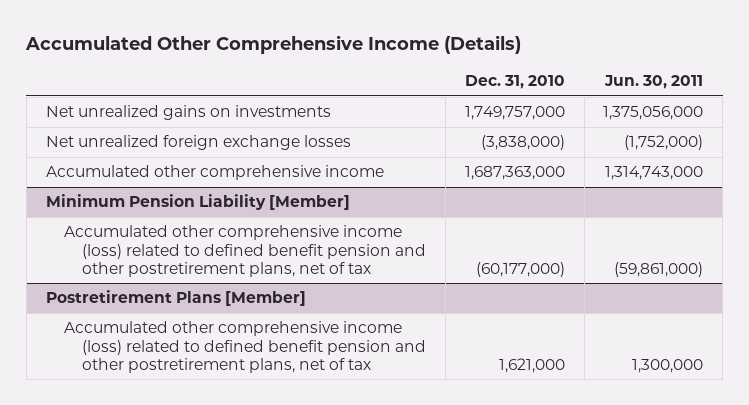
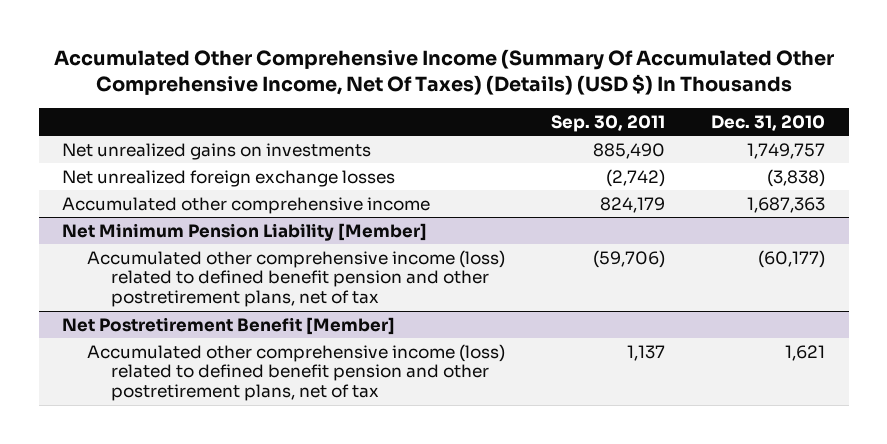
[25,35,522,55] Accumulated Other Comprehensive Income (Details) -> [53,48,834,95] Accumulated Other Comprehensive Income (Summary Of Accumulated Other Comprehensive Income, Net Of Taxes) (Details) (USD $) In Thousands
[604,75,704,90] Jun. 30, 2011 -> none
none -> [550,114,665,132] Sep. 30, 2011
[45,290,306,307] Postretirement Plans [Member] -> none
[464,106,565,121] 1,749,757,000 -> [747,142,826,159] 1,749,757
[480,135,565,151] (3,838,000) -> [767,168,826,187] (3,838)
[464,166,565,181] 1,687,363,000 -> [747,196,826,213] 1,687,363
[45,194,350,211] Minimum Pension Liability [Member] -> [61,222,427,241] Net Minimum Pension Liability [Member]
[475,261,565,277] (60,177,000) -> [758,249,826,268] (60,177)
none -> [61,316,395,335] Net Postretirement Benefit [Member]
[498,357,565,373] 1,621,000 -> [785,344,826,361] 1,621

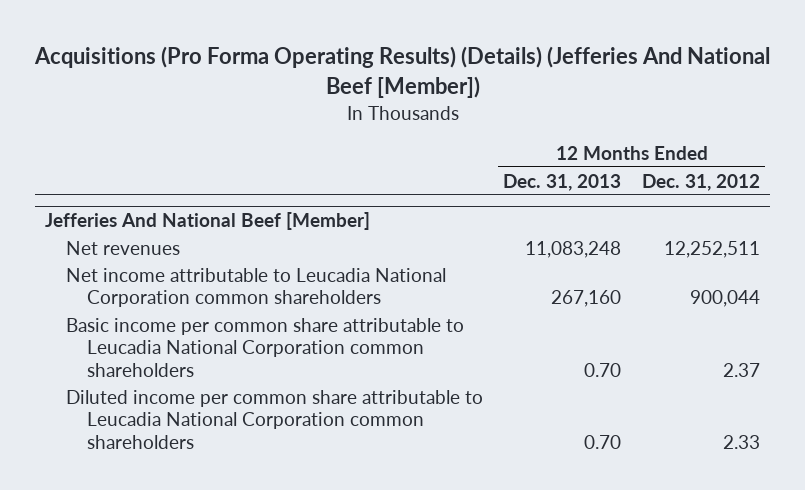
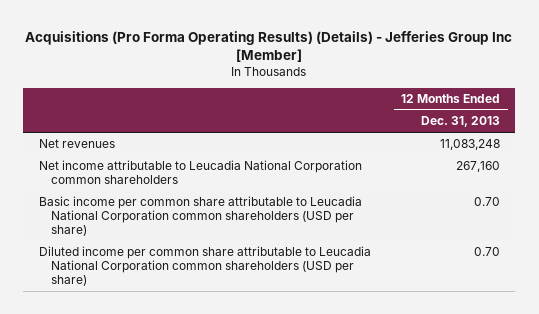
[33,46,770,99] Acquisitions (Pro Forma Operating Results) (Details) (Jefferies And National Beef [Member]) -> [25,30,513,62] Acquisitions (Pro Forma Operating Results) (Details) - Jefferies Group Inc [Member]
[642,173,761,191] Dec. 31, 2012 -> none
[44,211,370,230] Jefferies And National Beef [Member] -> none
[65,317,464,377] Basic income per common share attributable to Leucadia National Corporation common shareholders -> [38,196,362,237] Basic income per common share attributable to Leucadia National Corporation common shareholders (USD per share)
[65,389,483,449] Diluted income per common share attributable to Leucadia National Corporation common shareholders -> [38,246,371,287] Diluted income per common share attributable to Leucadia National Corporation common shareholders (USD per share)

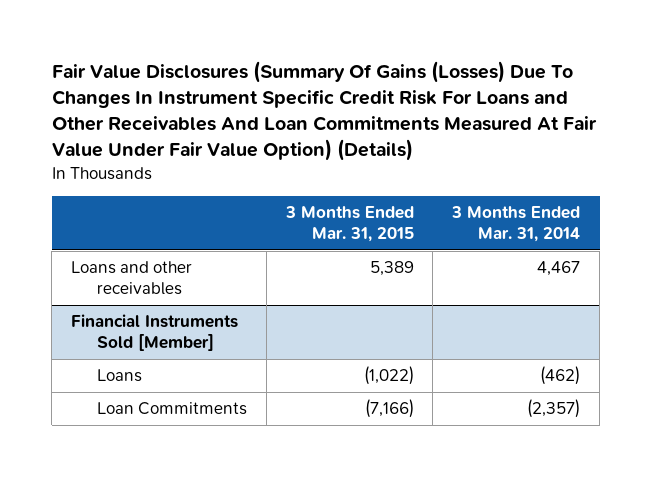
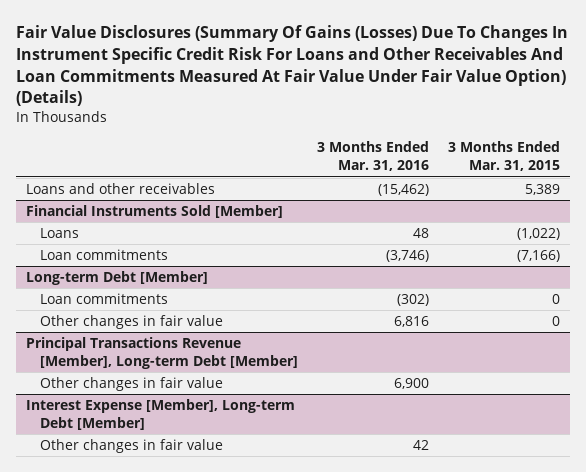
[451,206,581,242] 3 Months Ended Mar. 31, 2014 -> none
none -> [316,141,429,172] 3 Months Ended Mar. 31, 2016
[96,402,247,416] Loan Commitments -> [39,249,168,261] Loan commitments
none -> [25,271,208,286] Long-term Debt [Member]
none -> [39,293,168,305] Loan commitments
none -> [39,315,223,330] Other changes in fair value
none -> [25,337,298,369] Principal Transactions Revenue [Member], Long-term Debt [Member]
none -> [39,377,223,392] Other changes in fair value
none -> [25,399,295,430] Interest Expense [Member], Long-term Debt [Member]
none -> [39,439,223,454] Other changes in fair value

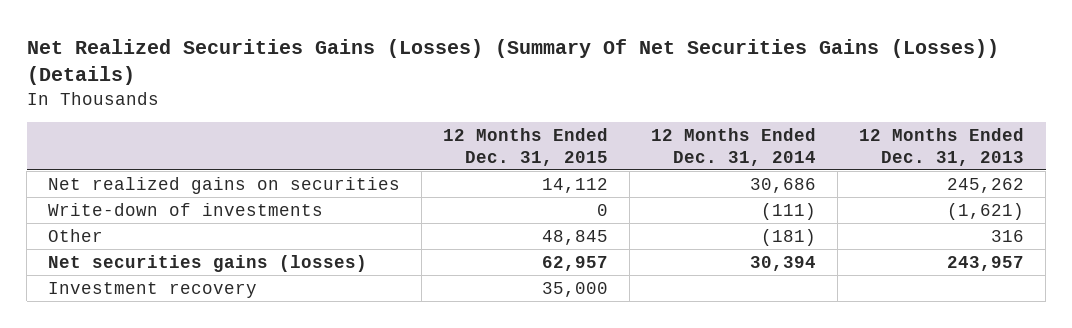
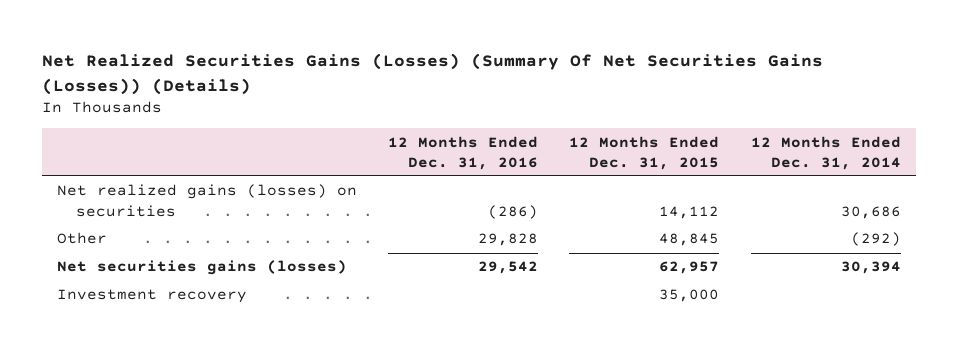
[859,127,1025,166] 12 Months Ended Dec. 31, 2013 -> none
none -> [388,135,539,170] 12 Months Ended Dec. 31, 2016
[48,202,324,216] Write-down of investments -> none
[48,176,401,194] Net realized gains on securities -> [57,184,358,217] Net realized gains (losses) on securities
[761,228,817,246] (181) -> [850,232,901,247] (292)

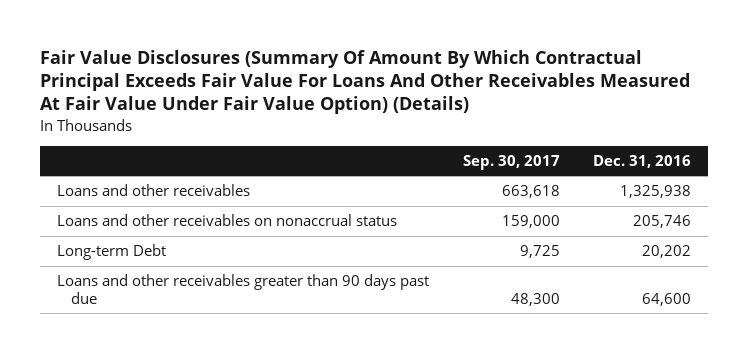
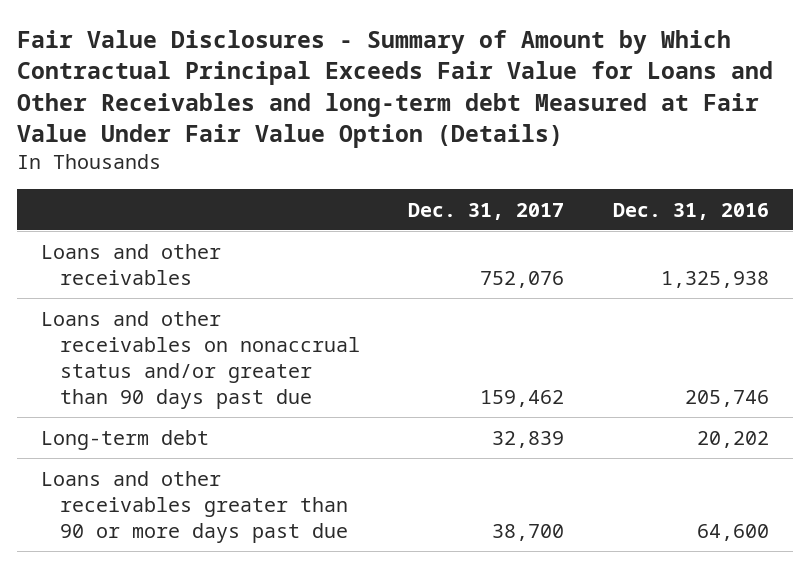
[40,49,691,115] Fair Value Disclosures (Summary Of Amount By Which Contractual Principal Exceeds Fair Value For Loans And Other Receivables Measured At Fair Value Under Fair Value Option) (Details) -> [17,30,774,148] Fair Value Disclosures - Summary of Amount by Which Contractual Principal Exceeds Fair Value for Loans and Other Receivables and long-term debt Measured at Fair Value Under Fair Value Option (Details)
[462,154,560,170] Sep. 30, 2017 -> none
none -> [408,202,565,220] Dec. 31, 2017
[57,214,398,227] Loans and other receivables on nonaccrual status -> [41,310,360,409] Loans and other receivables on nonaccrual status and/or greater than 90 days past due
[57,244,167,261] Long-term Debt -> [41,429,210,450] Long-term debt
[57,274,430,304] Loans and other receivables greater than 90 days past due -> [41,470,348,543] Loans and other receivables greater than 90 or more days past due

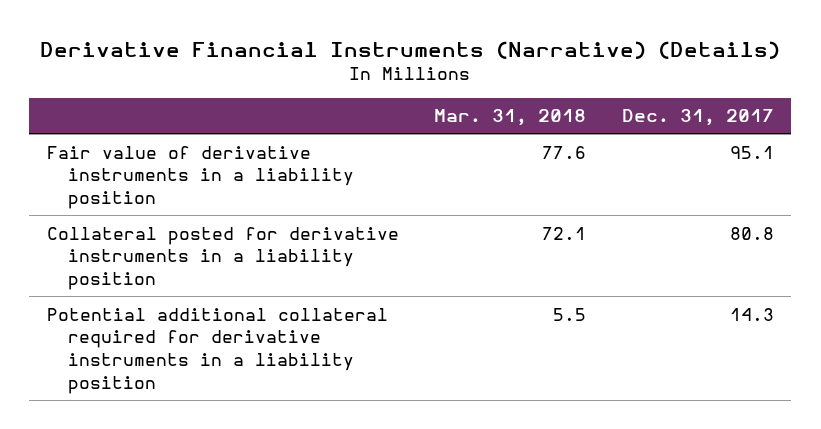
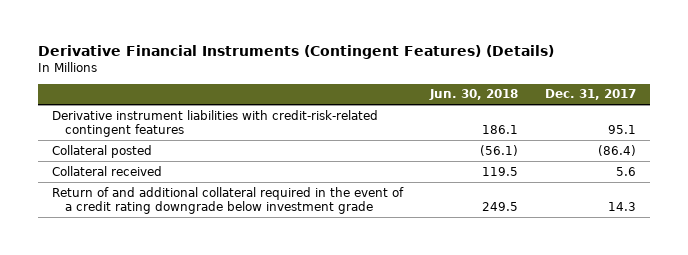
[40,40,781,59] Derivative Financial Instruments (Narrative) (Details) -> [38,45,555,60] Derivative Financial Instruments (Contingent Features) (Details)
[434,109,587,127] Mar. 31, 2018 -> none
none -> [428,89,518,101] Jun. 30, 2018
[47,145,354,210] Fair value of derivative instruments in a liability position -> [51,109,378,137] Derivative instrument liabilities with credit-risk-related contingent features
[47,226,400,291] Collateral posted for derivative instruments in a liability position -> [51,144,152,158] Collateral posted
[729,226,774,240] 80.8 -> [598,144,637,156] (86.4)
none -> [51,165,162,176] Collateral received
[47,307,389,394] Potential additional collateral required for derivative instruments in a liability position -> [51,186,404,214] Return of and additional collateral required in the event of a credit rating downgrade below investment grade

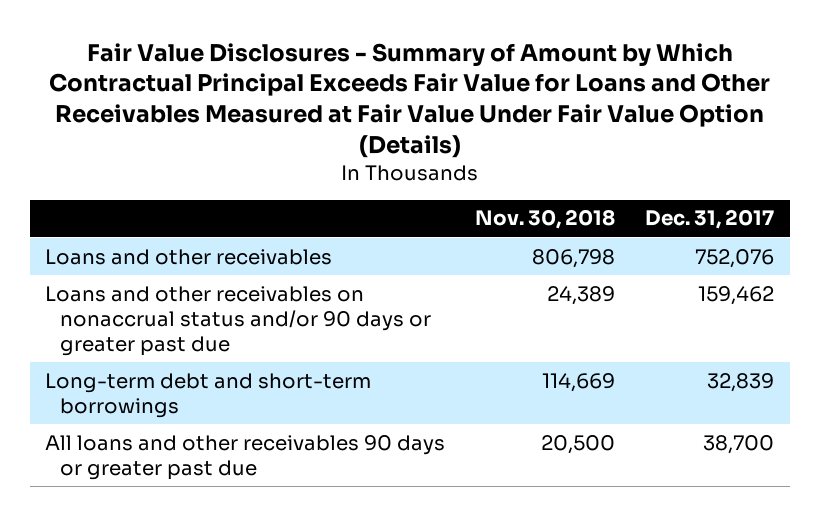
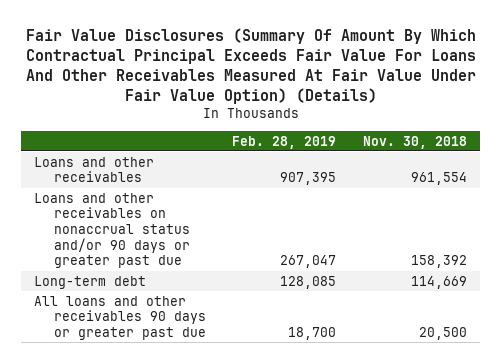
[48,42,770,159] Fair Value Disclosures - Summary of Amount by Which Contractual Principal Exceeds Fair Value for Loans and Other Receivables Measured at Fair Value Under Fair Value Option (Details) -> [25,28,476,104] Fair Value Disclosures (Summary Of Amount By Which Contractual Principal Exceeds Fair Value For Loans And Other Receivables Measured At Fair Value Under Fair Value Option) (Details)
[645,209,775,230] Dec. 31, 2017 -> none
none -> [232,135,337,149] Feb. 28, 2019
[532,248,616,268] 806,798 -> [410,172,467,186] 961,554
[547,285,616,305] 24,389 -> [410,255,467,269] 158,392
[44,372,371,418] Long-term debt and short-term borrowings -> [34,275,147,289] Long-term debt

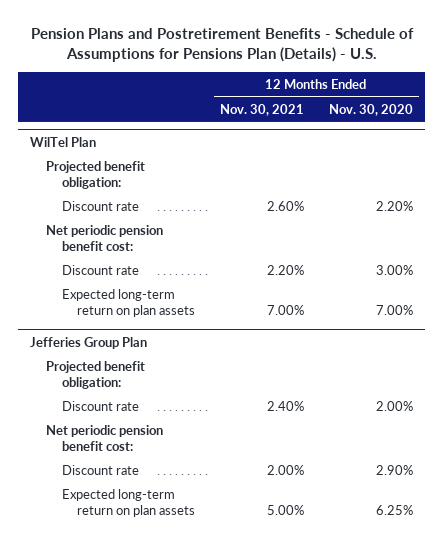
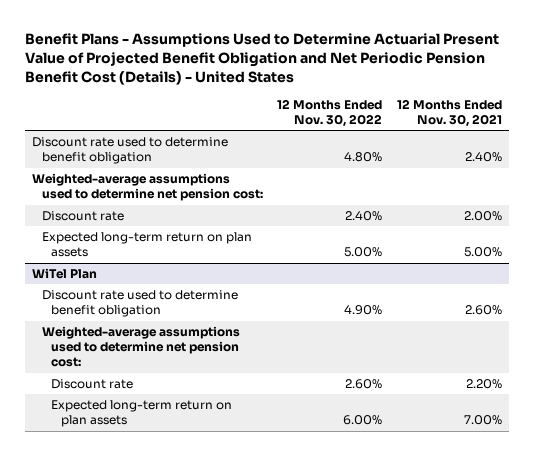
[30,27,414,63] Pension Plans and Postretirement Benefits - Schedule of Assumptions for Pensions Plan (Details) - U.S. -> [25,33,500,85] Benefit Plans - Assumptions Used to Determine Actuarial Present Value of Projected Benefit Obligation and Net Periodic Pension Benefit Cost (Details) - United States
[328,103,413,116] Nov. 30, 2020 -> none
none -> [277,98,383,127] 12 Months Ended Nov. 30, 2022
[30,136,97,147] WilTel Plan -> none
[46,161,146,189] Projected benefit obligation: -> none
[61,265,139,276] Discount rate -> none
[61,289,196,317] Expected long-term return on plan assets -> none
[30,336,148,349] Jefferies Group Plan -> none
[46,361,146,389] Projected benefit obligation: -> none
[61,401,139,412] Discount rate -> none
[46,425,164,451] Net periodic pension benefit cost: -> none
[61,201,139,212] Discount rate -> [32,137,229,165] Discount rate used to determine benefit obligation
[267,201,305,212] 2.60% -> [464,152,502,163] 2.40%
[46,225,164,251] Net periodic pension benefit cost: -> [32,173,263,202] Weighted-average assumptions used to determine net pension cost:
none -> [32,268,98,280] WiTel Plan
none -> [41,290,238,318] Discount rate used to determine benefit obligation
none -> [41,326,240,368] Weighted-average assumptions used to determine net pension cost:
none -> [51,379,134,390] Discount rate
none -> [51,400,233,428] Expected long-term return on plan assets

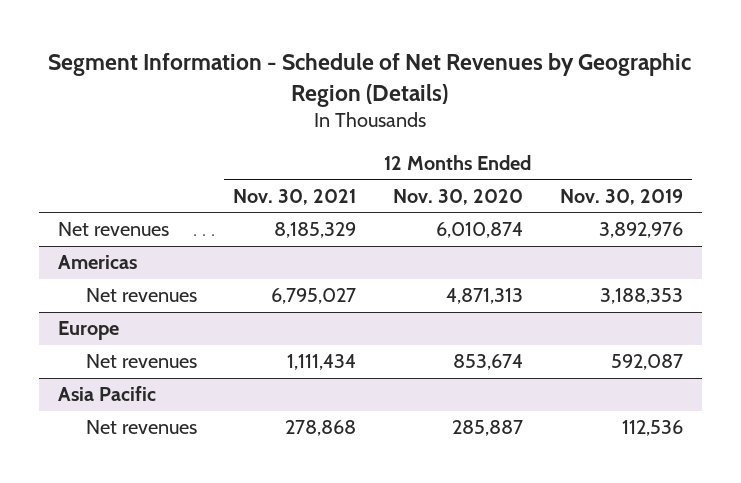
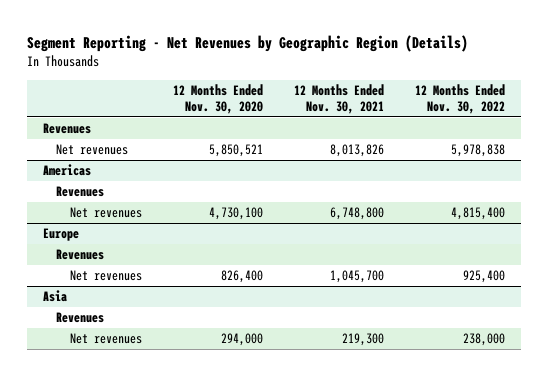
[48,52,692,107] Segment Information - Schedule of Net Revenues by Geographic Region (Details) -> [27,34,469,52] Segment Reporting - Net Revenues by Geographic Region (Details)
[560,189,684,206] Nov. 30, 2019 -> none
none -> [415,83,506,115] 12 Months Ended Nov. 30, 2022
none -> [42,123,91,135] Revenues
[274,222,357,239] 8,185,329 -> [330,144,385,158] 8,013,826
[436,222,524,239] 6,010,874 -> [209,144,264,158] 5,850,521
none -> [56,186,105,198] Revenues
[271,288,357,305] 6,795,027 -> [330,207,385,221] 6,748,800
[446,288,524,305] 4,871,313 -> [209,207,264,221] 4,730,100
none -> [56,249,105,261] Revenues
[287,354,357,371] 1,111,434 -> [330,270,385,284] 1,045,700
[453,354,524,371] 853,674 -> [221,270,264,284] 826,400
[57,386,156,402] Asia Pacific -> [42,290,67,303] Asia
none -> [56,312,105,324] Revenues
[285,420,357,437] 278,868 -> [342,333,385,347] 219,300
[452,420,524,437] 285,887 -> [221,333,264,347] 294,000

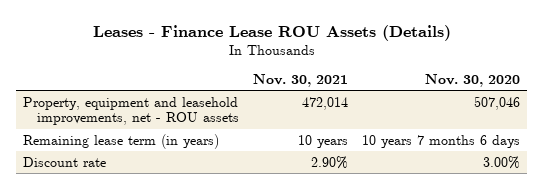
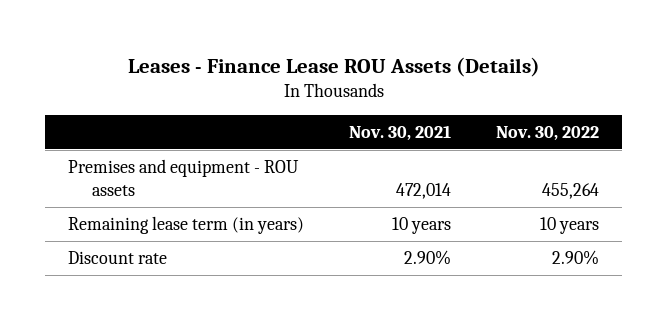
[425,73,521,87] Nov. 30, 2020 -> none
none -> [496,125,600,141] Nov. 30, 2022
[23,96,240,126] Property, equipment and leasehold improvements, net - ROU assets -> [67,159,299,196] Premises and equipment - ROU assets

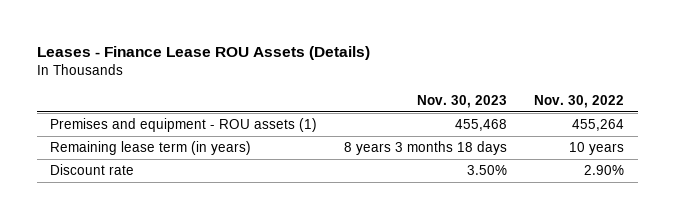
[349,124,452,141] Nov. 30, 2021 -> none
none -> [417,94,508,108] Nov. 30, 2023
[67,159,299,196] Premises and equipment - ROU assets -> [50,118,318,133] Premises and equipment - ROU assets (1)

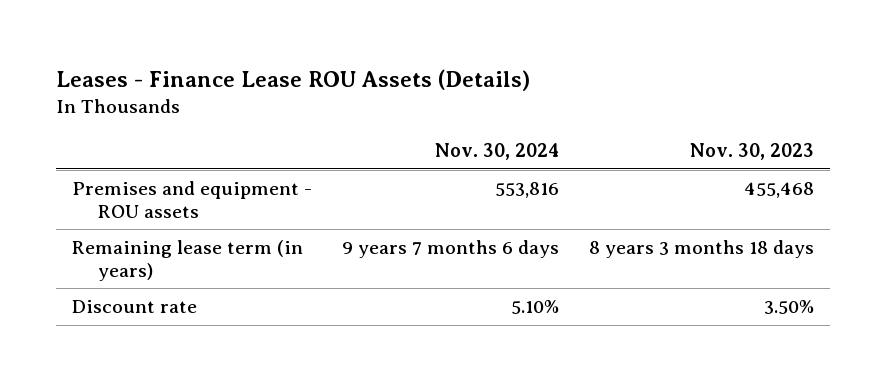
[534,94,625,108] Nov. 30, 2022 -> none
none -> [435,143,560,161] Nov. 30, 2024
[50,118,318,133] Premises and equipment - ROU assets (1) -> [71,180,312,218] Premises and equipment - ROU assets

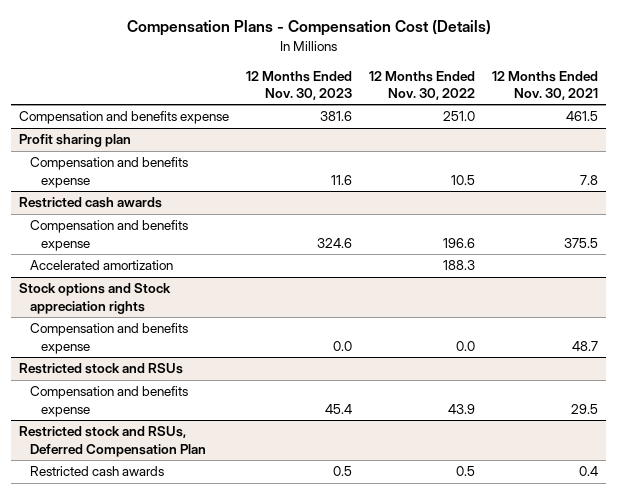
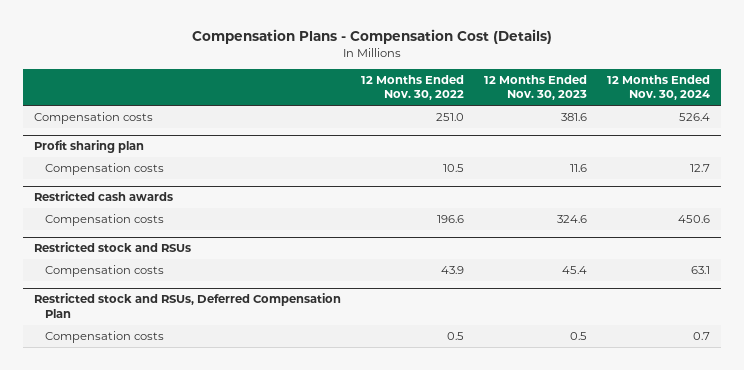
[491,70,598,100] 12 Months Ended Nov. 30, 2021 -> none
none -> [607,74,711,101] 12 Months Ended Nov. 30, 2024
[19,111,230,125] Compensation and benefits expense -> [33,112,153,125] Compensation costs
[30,157,189,188] Compensation and benefits expense -> [45,163,165,176] Compensation costs
[30,260,174,271] Accelerated amortization -> none
[19,283,172,314] Stock options and Stock appreciation rights -> none
[30,323,189,354] Compensation and benefits expense -> none
[30,220,189,251] Compensation and benefits expense -> [45,214,165,227] Compensation costs
[30,386,189,417] Compensation and benefits expense -> [45,265,165,278] Compensation costs
[30,466,165,477] Restricted cash awards -> [45,331,165,344] Compensation costs

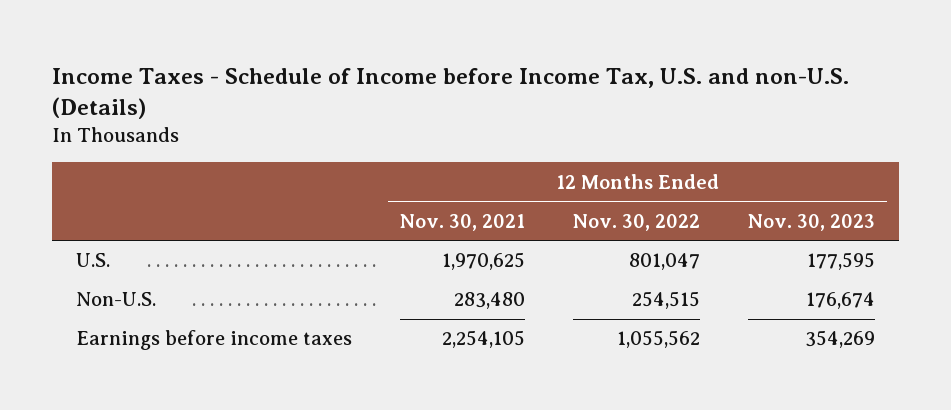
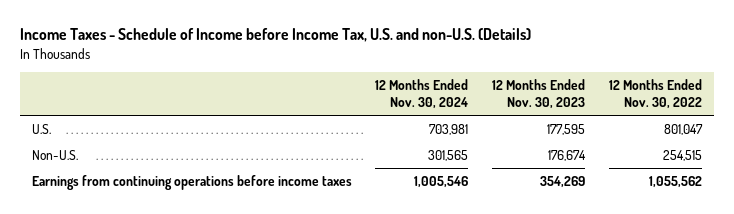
[400,213,526,231] Nov. 30, 2021 -> none
none -> [375,78,469,109] 12 Months Ended Nov. 30, 2024
[76,330,353,351] Earnings before income taxes -> [31,174,352,190] Earnings from continuing operations before income taxes

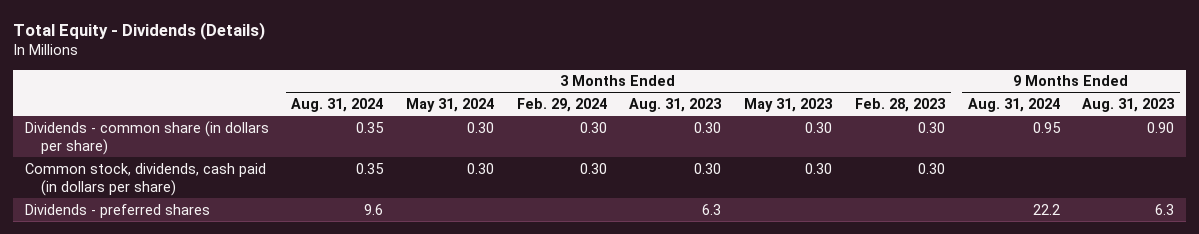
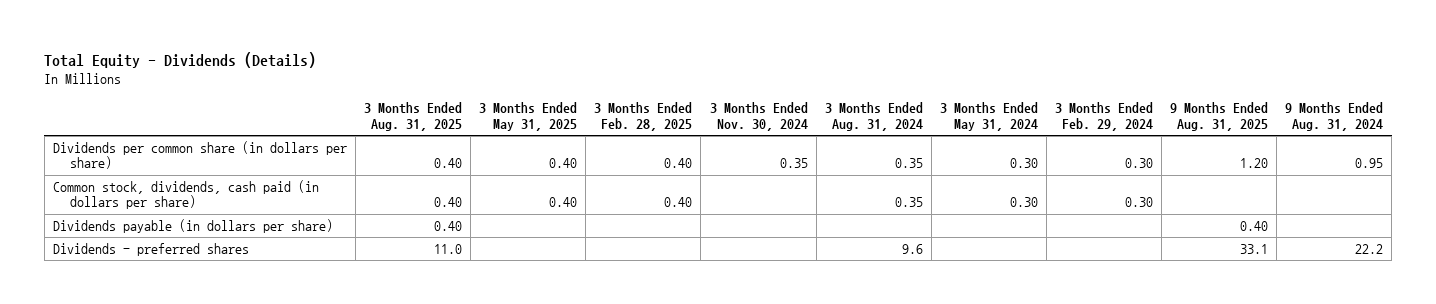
[629,97,723,112] Aug. 31, 2023 -> none
[744,97,834,112] May 31, 2023 -> none
[854,97,946,112] Feb. 28, 2023 -> none
[1082,97,1176,112] Aug. 31, 2023 -> none
none -> [364,102,463,131] 3 Months Ended Aug. 31, 2025
none -> [479,102,578,131] 3 Months Ended May 31, 2025
none -> [594,102,693,131] 3 Months Ended Feb. 28, 2025
none -> [709,102,808,131] 3 Months Ended Nov. 30, 2024
none -> [1170,102,1269,131] 9 Months Ended Aug. 31, 2025
[24,120,269,155] Dividends - common share (in dollars per share) -> [52,140,347,170] Dividends per common share (in dollars per share)
none -> [52,218,333,233] Dividends payable (in dollars per share)

